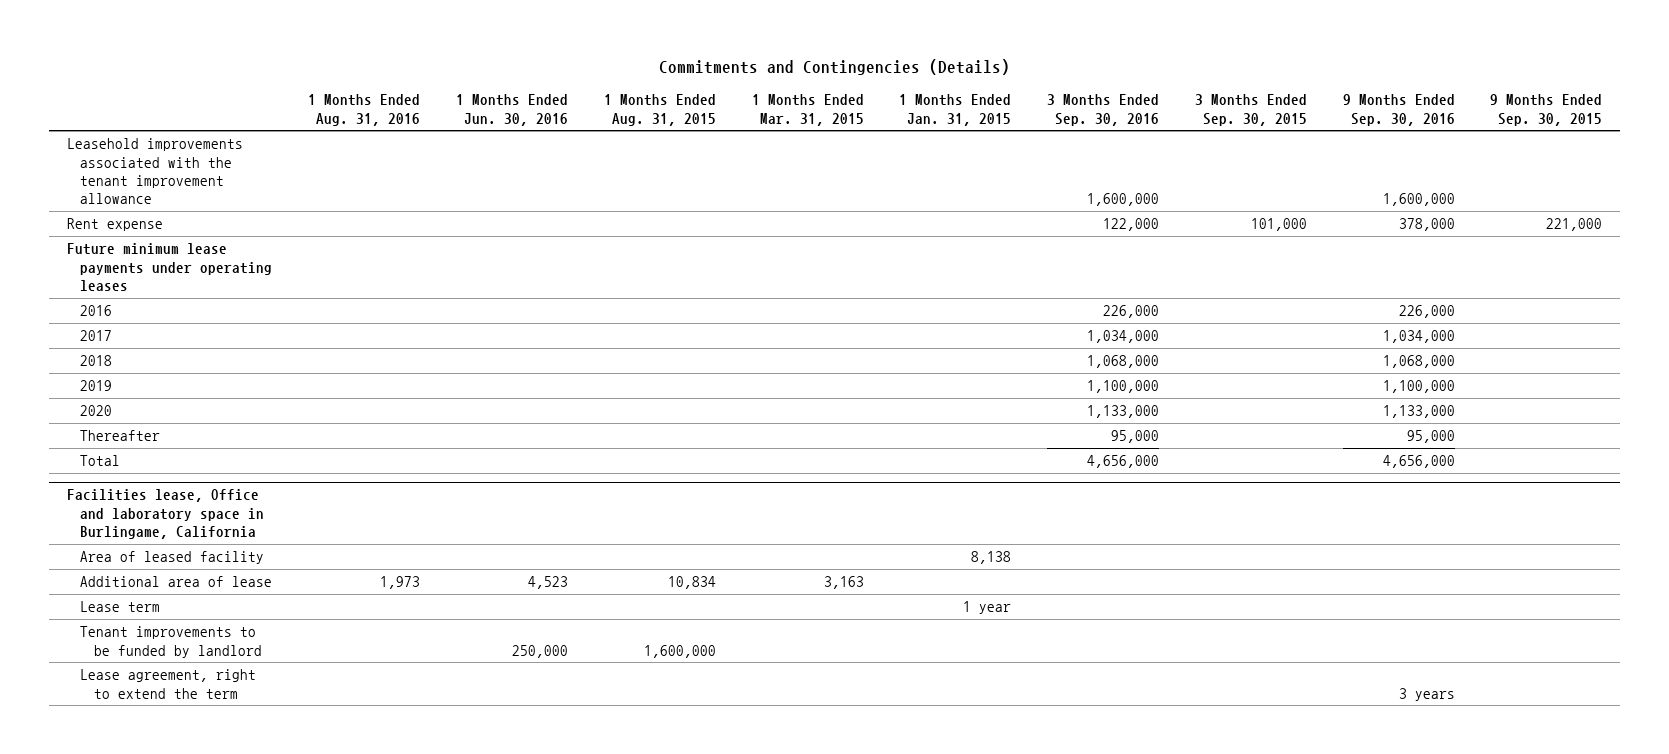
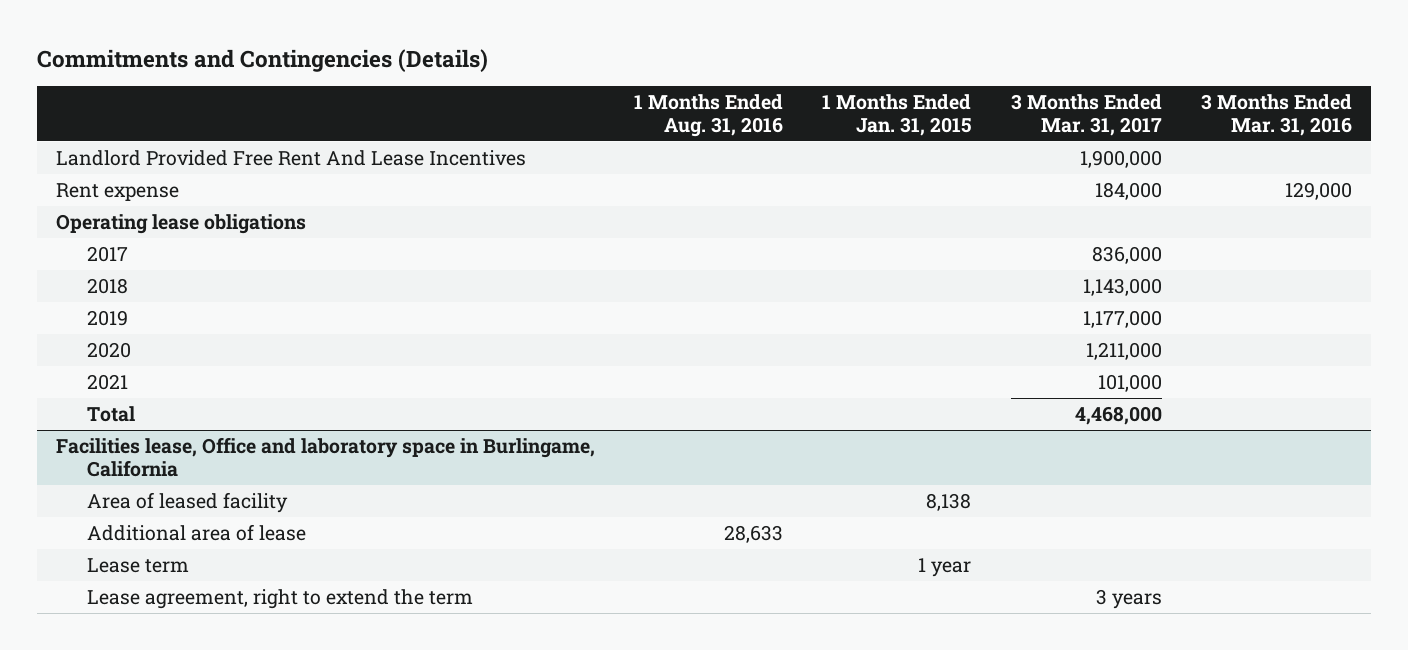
[455,94,568,126] 1 Months Ended Jun. 30, 2016 -> none
[603,94,716,126] 1 Months Ended Aug. 31, 2015 -> none
[751,94,864,126] 1 Months Ended Mar. 31, 2015 -> none
[1047,94,1160,126] 3 Months Ended Sep. 30, 2016 -> none
[1194,94,1307,126] 3 Months Ended Sep. 30, 2015 -> none
[1342,94,1455,126] 9 Months Ended Sep. 30, 2016 -> none
[1490,94,1603,126] 9 Months Ended Sep. 30, 2015 -> none
none -> [1010,93,1162,136] 3 Months Ended Mar. 31, 2017
none -> [1200,93,1352,136] 3 Months Ended Mar. 31, 2016
[66,138,243,205] Leasehold improvements associated with the tenant improvement allowance -> none
none -> [56,149,527,166] Landlord Provided Free Rent And Lease Incentives
[80,305,113,317] 2016 -> none
[66,243,273,292] Future minimum lease payments under operating leases -> [56,213,307,234] Operating lease obligations
[80,430,161,442] Thereafter -> none
none -> [86,373,128,390] 2021
[380,576,421,590] 1,973 -> [724,524,784,543] 28,633
[80,626,262,658] Tenant improvements to be funded by landlord -> none

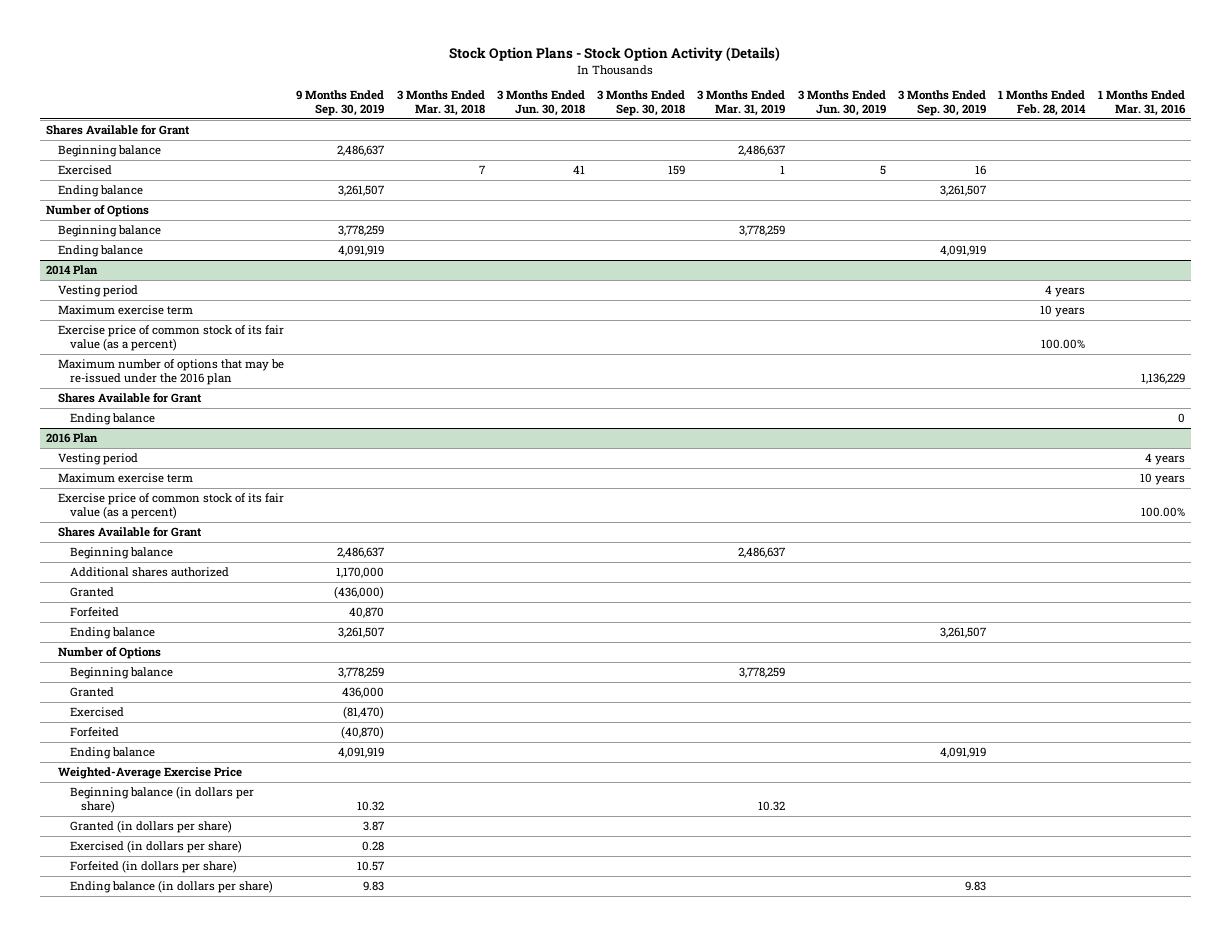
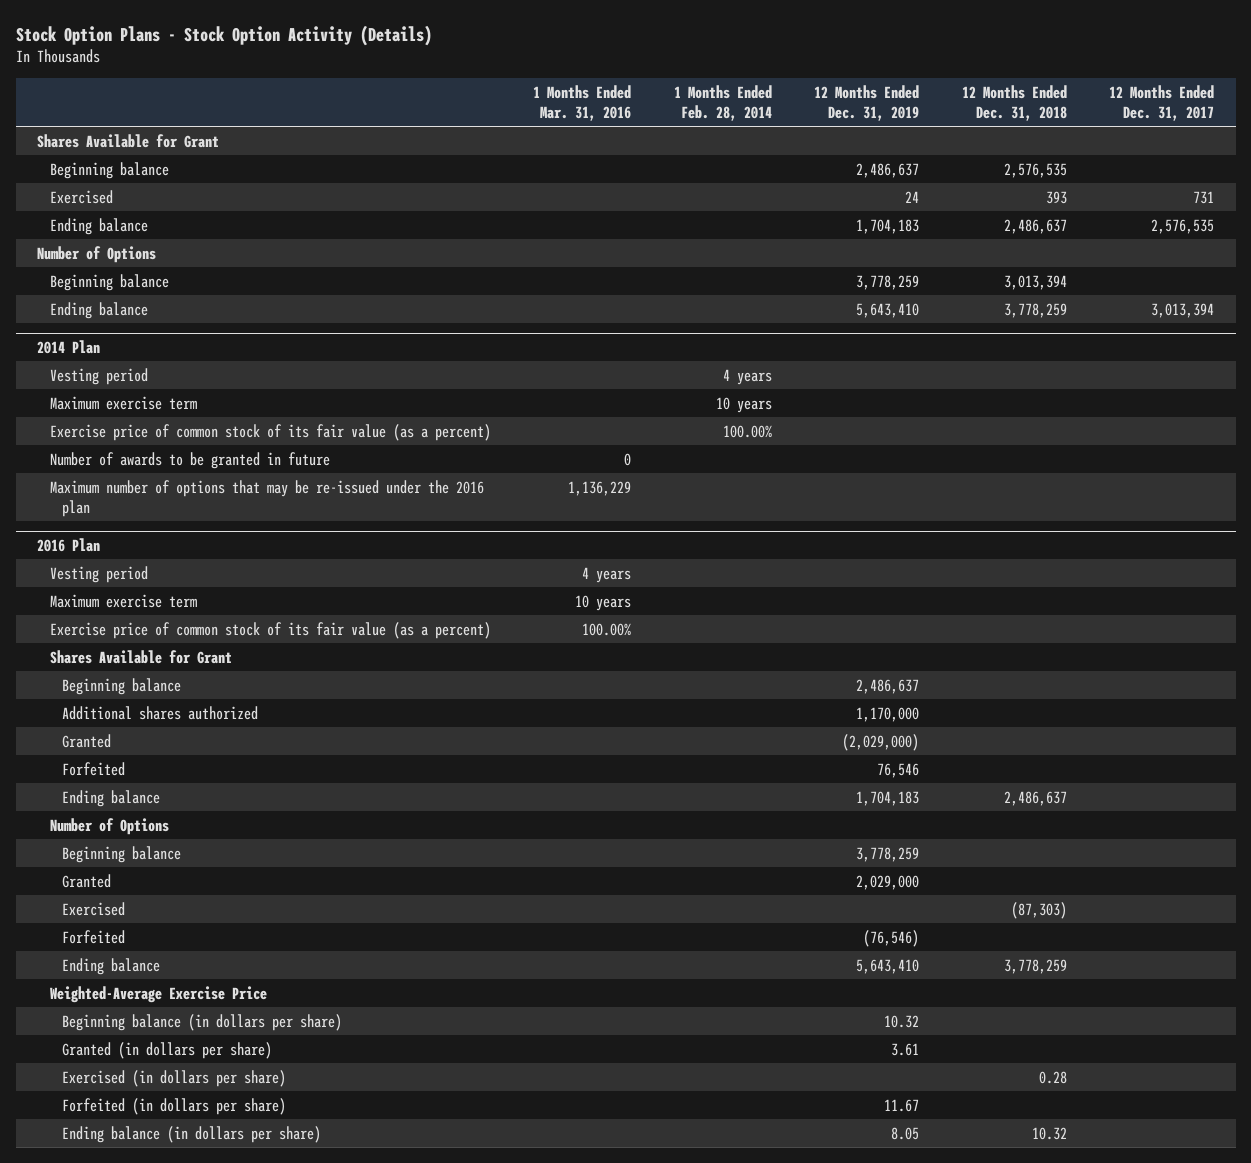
[296,90,385,117] 9 Months Ended Sep. 30, 2019 -> none
[396,90,485,117] 3 Months Ended Mar. 31, 2018 -> none
[496,90,585,117] 3 Months Ended Jun. 30, 2018 -> none
[597,90,686,117] 3 Months Ended Sep. 30, 2018 -> none
[697,90,786,117] 3 Months Ended Mar. 31, 2019 -> none
[797,90,886,117] 3 Months Ended Jun. 30, 2019 -> none
[897,90,986,117] 3 Months Ended Sep. 30, 2019 -> none
none -> [814,84,920,121] 12 Months Ended Dec. 31, 2019
none -> [961,84,1067,121] 12 Months Ended Dec. 31, 2018
none -> [1109,84,1215,121] 12 Months Ended Dec. 31, 2017
none -> [49,451,330,469] Number of awards to be granted in future
[58,393,203,404] Shares Available for Grant -> none
[69,413,155,426] Ending balance -> none

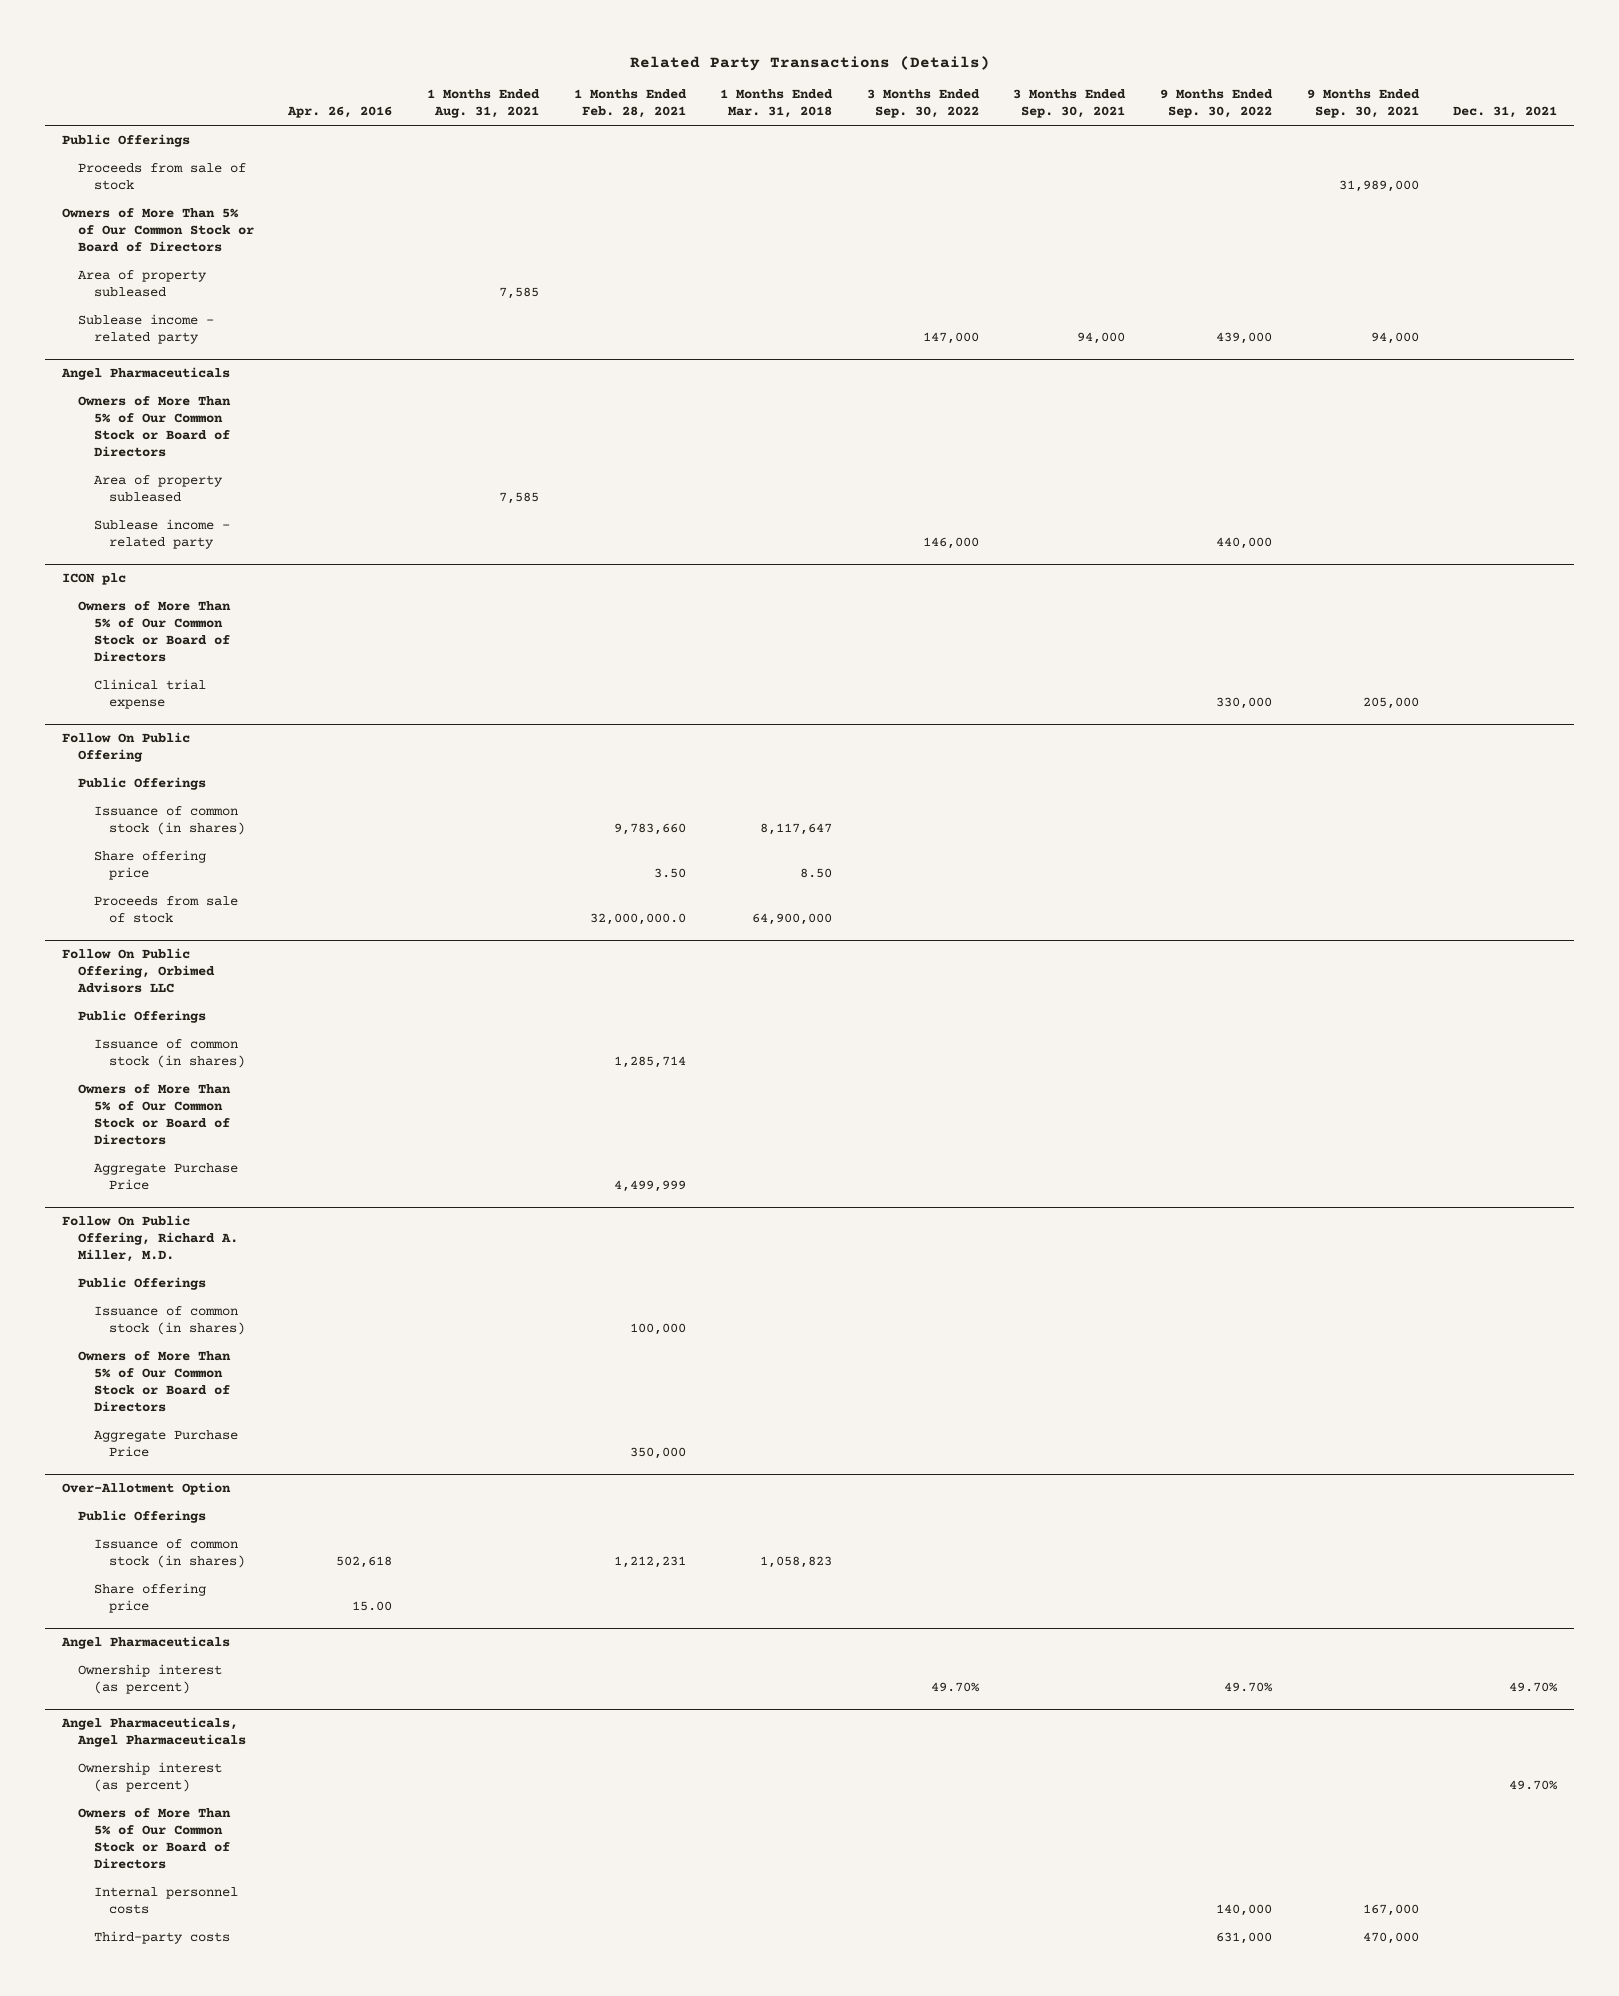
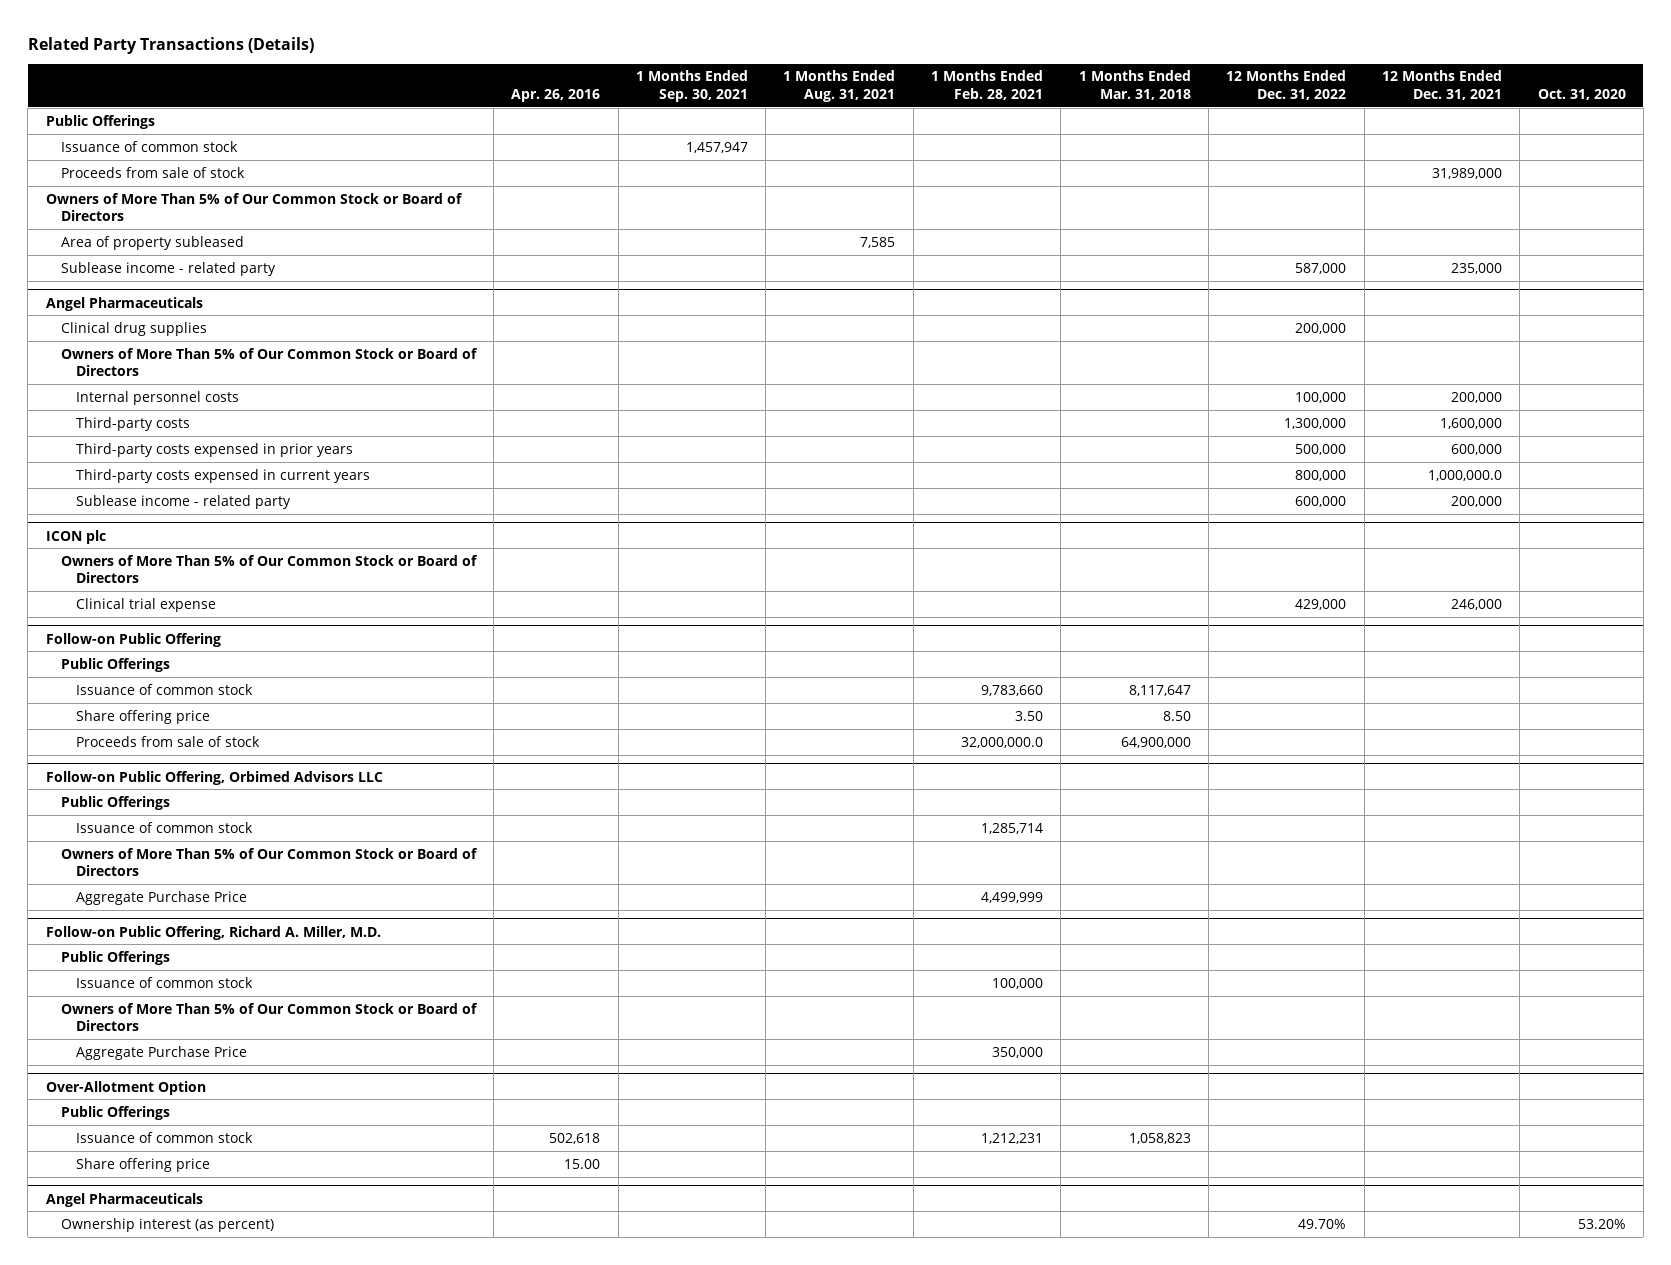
[866,89,980,119] 3 Months Ended Sep. 30, 2022 -> none
[1013,89,1127,119] 3 Months Ended Sep. 30, 2021 -> none
[1159,89,1273,119] 9 Months Ended Sep. 30, 2022 -> none
[1306,89,1420,119] 9 Months Ended Sep. 30, 2021 -> none
[1453,106,1558,119] Dec. 31, 2021 -> none
none -> [635,70,748,102] 1 Months Ended Sep. 30, 2021
none -> [1226,70,1347,100] 12 Months Ended Dec. 31, 2022
none -> [1381,70,1502,100] 12 Months Ended Dec. 31, 2021
none -> [1537,88,1626,100] Oct. 31, 2020
none -> [60,140,238,152] Issuance of common stock
none -> [60,321,207,336] Clinical drug supplies
[93,474,223,502] Area of property subleased -> none
none -> [75,390,239,405] Internal personnel costs
none -> [75,416,190,431] Third-party costs
none -> [75,442,353,457] Third-party costs expensed in prior years
none -> [75,468,370,483] Third-party costs expensed in current years
[62,732,191,763] Follow On Public Offering -> [45,632,221,647] Follow-on Public Offering
[93,805,246,835] Issuance of common stock (in shares) -> [75,683,253,695] Issuance of common stock
[62,948,215,994] Follow On Public Offering, Orbimed Advisors LLC -> [45,770,383,785] Follow-on Public Offering, Orbimed Advisors LLC
[93,1038,246,1068] Issuance of common stock (in shares) -> [75,821,253,833] Issuance of common stock
[62,1215,238,1263] Follow On Public Offering, Richard A. Miller, M.D. -> [45,925,381,940] Follow-on Public Offering, Richard A. Miller, M.D.
[93,1305,246,1335] Issuance of common stock (in shares) -> [75,976,253,988] Issuance of common stock
[93,1538,246,1568] Issuance of common stock (in shares) -> [75,1131,253,1143] Issuance of common stock
[61,1717,246,1748] Angel Pharmaceuticals, Angel Pharmaceuticals -> none
[77,1761,222,1792] Ownership interest (as percent) -> none
[77,1807,231,1869] Owners of More Than 5% of Our Common Stock or Board of Directors -> none
[93,1886,238,1914] Internal personnel costs -> none
[93,1930,230,1944] Third-party costs -> none

